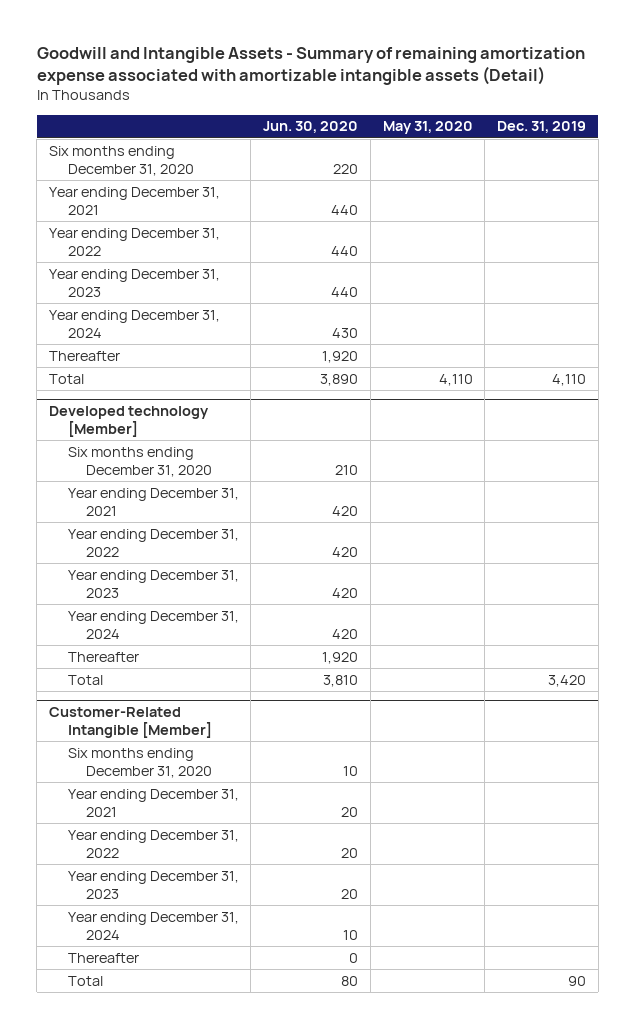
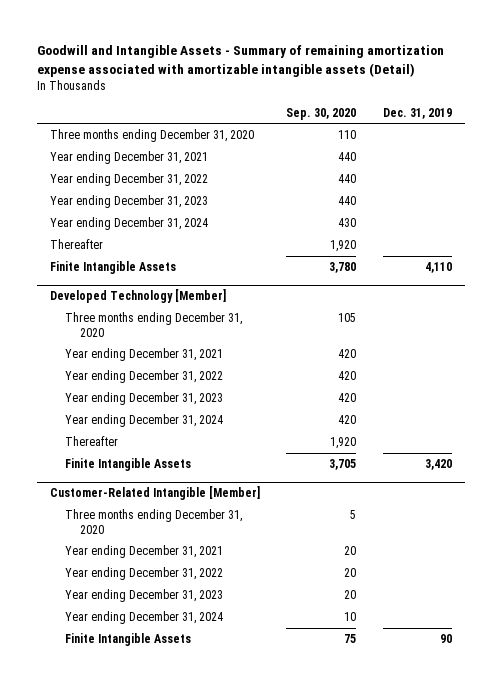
[263,121,359,134] Jun. 30, 2020 -> none
[382,121,473,135] May 31, 2020 -> none
none -> [286,107,357,120] Sep. 30, 2020
[49,145,194,176] Six months ending December 31, 2020 -> [50,129,255,143] Three months ending December 31, 2020
[49,373,85,384] Total -> [50,261,177,275] Finite Intangible Assets
[49,405,210,437] Developed technology [Member] -> [50,289,227,304] Developed Technology [Member]
[67,446,213,477] Six months ending December 31, 2020 -> [65,312,243,337] Three months ending December 31, 2020
[67,674,103,685] Total -> [65,458,192,472] Finite Intangible Assets
[67,747,213,778] Six months ending December 31, 2020 -> [65,509,243,534] Three months ending December 31, 2020
[67,952,139,963] Thereafter -> none
[67,975,103,986] Total -> [65,633,192,647] Finite Intangible Assets

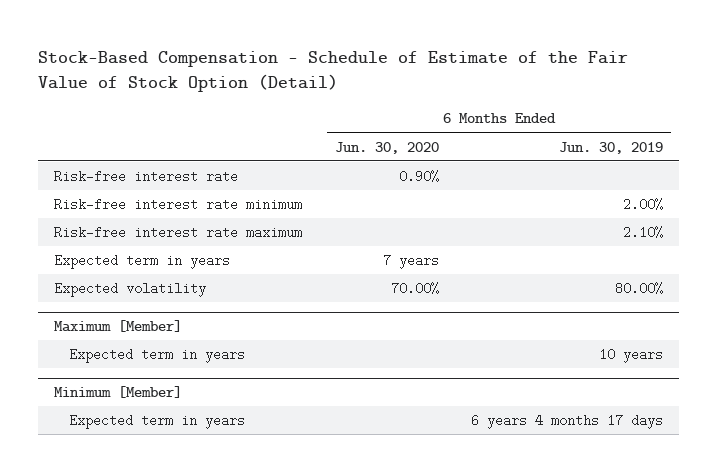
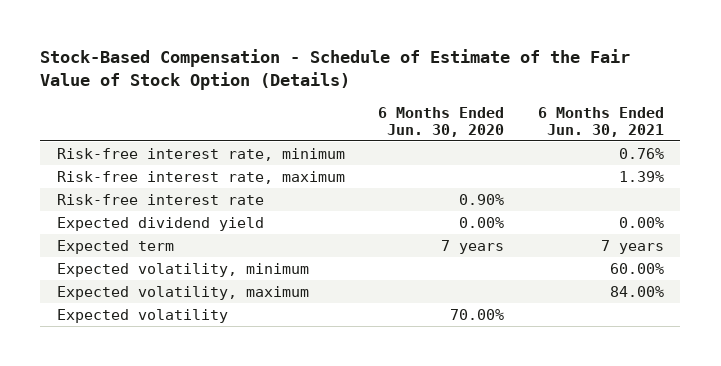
[38,51,629,93] Stock-Based Compensation - Schedule of Estimate of the Fair Value of Stock Option (Detail) -> [40,49,631,91] Stock-Based Compensation - Schedule of Estimate of the Fair Value of Stock Option (Details)
[559,141,664,154] Jun. 30, 2019 -> none
none -> [537,106,664,137] 6 Months Ended Jun. 30, 2021
none -> [56,147,345,161] Risk-free interest rate, minimum
none -> [56,170,345,184] Risk-free interest rate, maximum
[54,198,303,212] Risk-free interest rate minimum -> none
[54,226,303,240] Risk-free interest rate maximum -> none
none -> [56,216,264,231] Expected dividend yield
[54,254,231,270] Expected term in years -> [56,239,174,254] Expected term
none -> [56,262,309,277] Expected volatility, minimum
none -> [56,285,309,300] Expected volatility, maximum
[54,320,183,333] Maximum [Member] -> none
[69,348,246,364] Expected term in years -> none
[54,386,183,399] Minimum [Member] -> none
[69,414,246,430] Expected term in years -> none

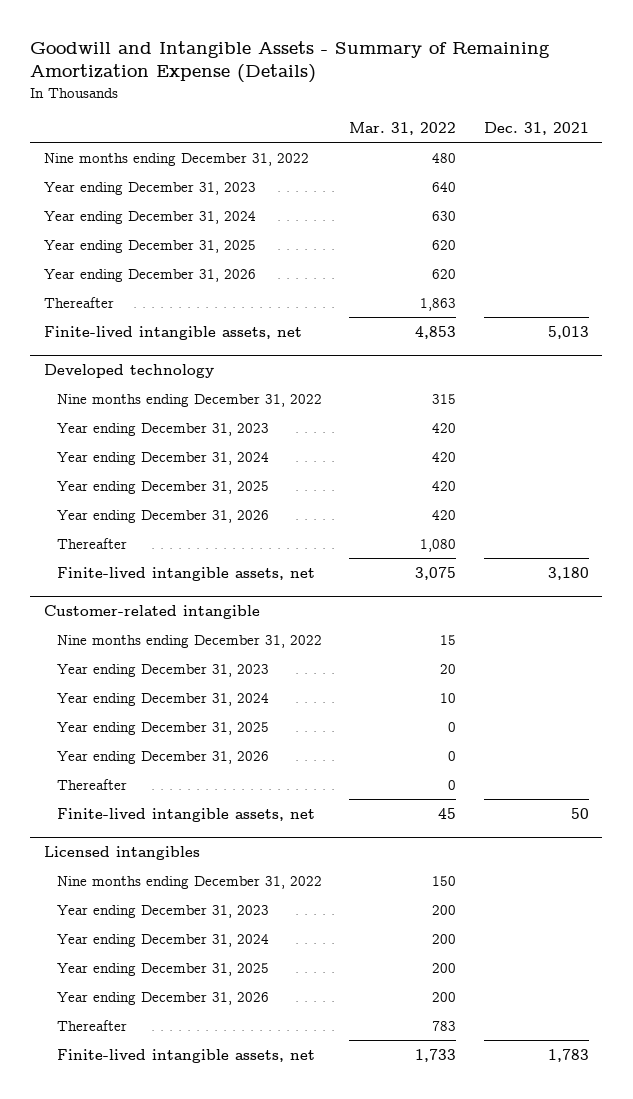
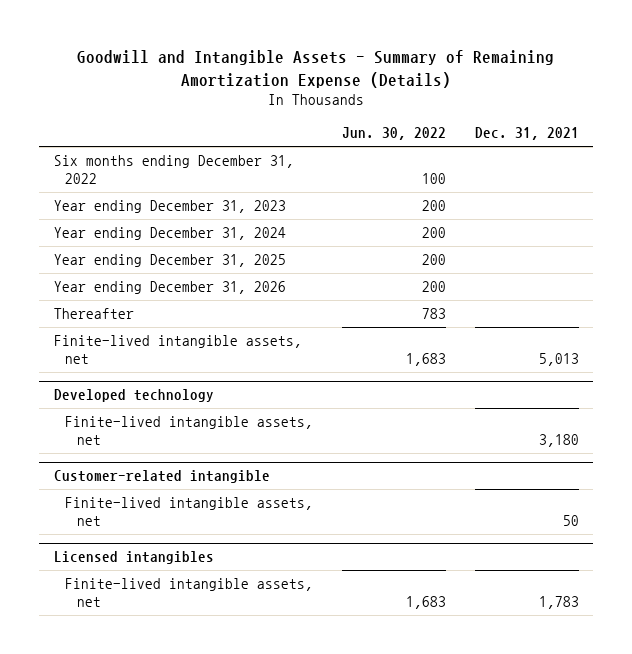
[349,121,457,135] Mar. 31, 2022 -> none
none -> [342,127,447,141] Jun. 30, 2022
[43,152,309,166] Nine months ending December 31, 2022 -> [53,155,294,185] Six months ending December 31, 2022
[56,393,322,407] Nine months ending December 31, 2022 -> none
[56,422,269,436] Year ending December 31, 2023 -> none
[56,451,269,465] Year ending December 31, 2024 -> none
[56,480,269,494] Year ending December 31, 2025 -> none
[56,509,269,523] Year ending December 31, 2026 -> none
[56,537,127,549] Thereafter -> none
[56,634,322,648] Nine months ending December 31, 2022 -> none
[56,663,269,677] Year ending December 31, 2023 -> none
[56,692,269,706] Year ending December 31, 2024 -> none
[56,721,269,735] Year ending December 31, 2025 -> none
[56,750,269,764] Year ending December 31, 2026 -> none
[56,778,127,790] Thereafter -> none
[56,875,322,889] Nine months ending December 31, 2022 -> none
[56,904,269,918] Year ending December 31, 2023 -> none
[56,933,269,947] Year ending December 31, 2024 -> none
[56,962,269,976] Year ending December 31, 2025 -> none
[56,991,269,1005] Year ending December 31, 2026 -> none
[56,1019,127,1031] Thereafter -> none

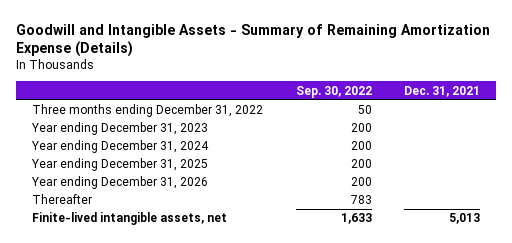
[342,127,447,141] Jun. 30, 2022 -> none
none -> [295,85,372,98] Sep. 30, 2022
[53,155,294,185] Six months ending December 31, 2022 -> [32,104,264,118] Three months ending December 31, 2022
[53,389,214,403] Developed technology -> none
[65,416,314,446] Finite-lived intangible assets, net -> none
[53,470,270,484] Customer-related intangible -> none
[65,497,314,527] Finite-lived intangible assets, net -> none
[53,551,214,565] Licensed intangibles -> none
[65,578,314,608] Finite-lived intangible assets, net -> none

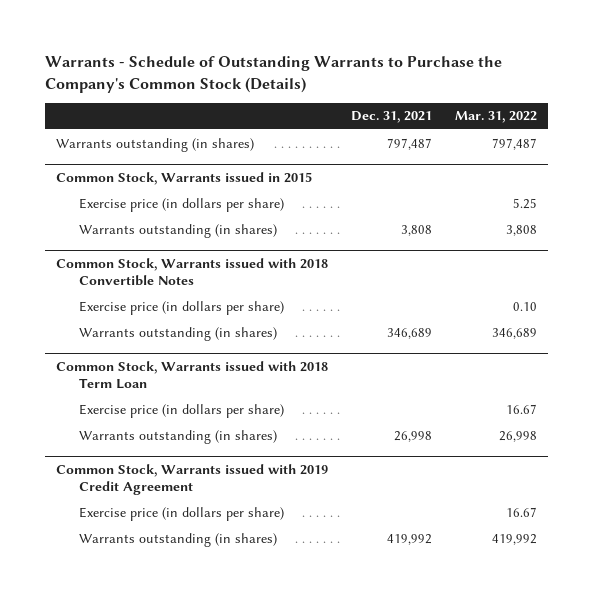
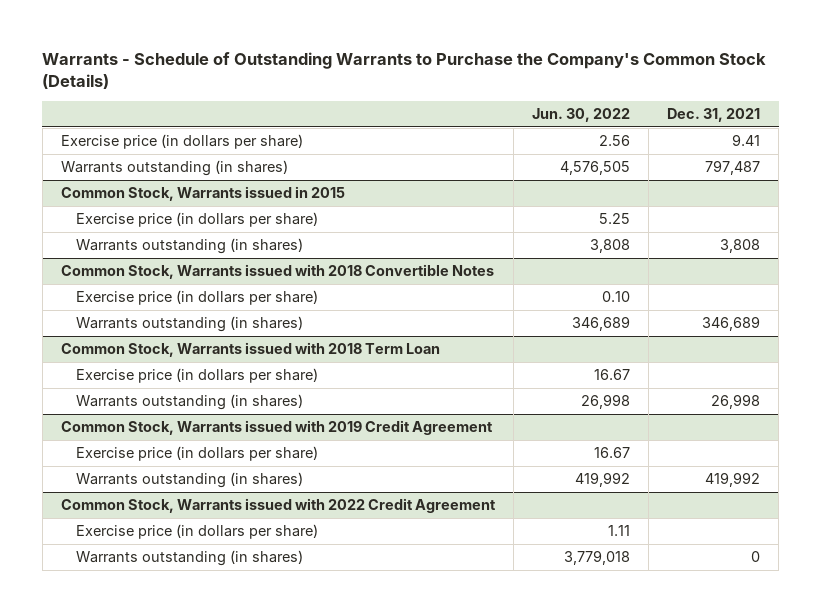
[454,111,537,124] Mar. 31, 2022 -> none
none -> [531,108,630,123] Jun. 30, 2022
none -> [60,134,303,150] Exercise price (in dollars per share)
none -> [60,498,496,514] Common Stock, Warrants issued with 2022 Credit Agreement
none -> [75,524,318,540] Exercise price (in dollars per share)
none -> [75,550,303,567] Warrants outstanding (in shares)

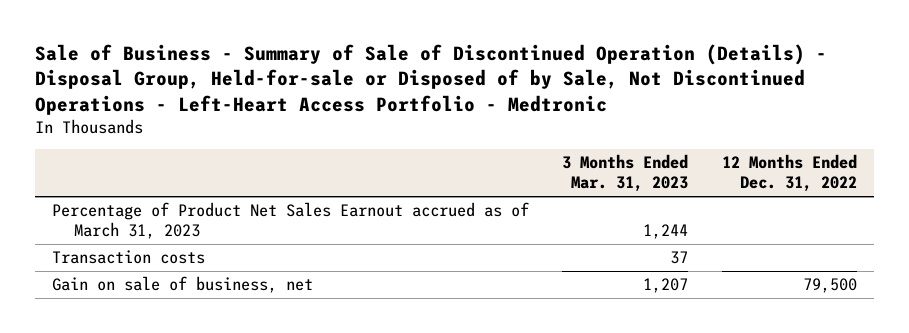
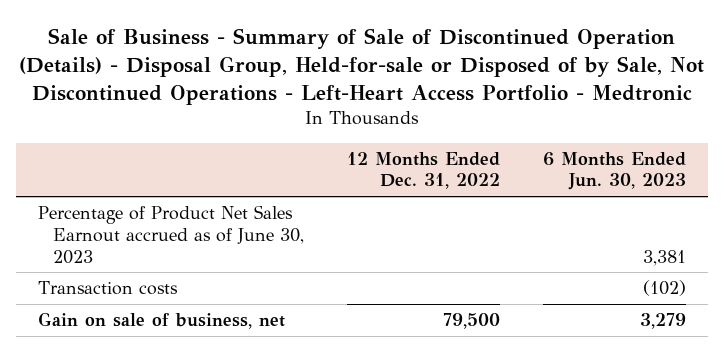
[562,154,689,193] 3 Months Ended Mar. 31, 2023 -> none
none -> [543,151,687,191] 6 Months Ended Jun. 30, 2023
[51,202,529,240] Percentage of Product Net Sales Earnout accrued as of March 31, 2023 -> [37,205,304,264] Percentage of Product Net Sales Earnout accrued as of June 30, 2023

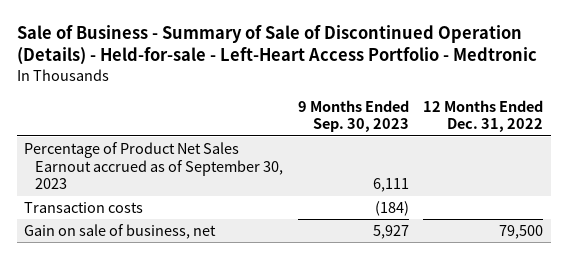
[18,28,704,106] Sale of Business - Summary of Sale of Discontinued Operation (Details) - Disposal Group, Held-for-sale or Disposed of by Sale, Not Discontinued Operations - Left-Heart Access Portfolio - Medtronic -> [17,25,538,66] Sale of Business - Summary of Sale of Discontinued Operation (Details) - Held-for-sale - Left-Heart Access Portfolio - Medtronic
[543,151,687,191] 6 Months Ended Jun. 30, 2023 -> none
none -> [297,99,409,133] 9 Months Ended Sep. 30, 2023
[37,205,304,264] Percentage of Product Net Sales Earnout accrued as of June 30, 2023 -> [24,141,283,190] Percentage of Product Net Sales Earnout accrued as of September 30, 2023

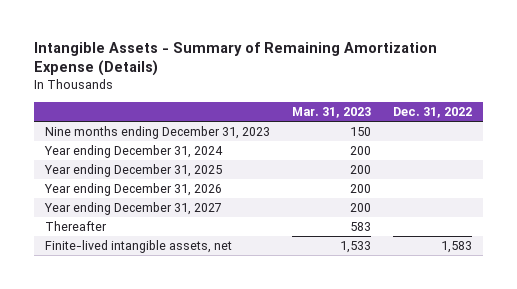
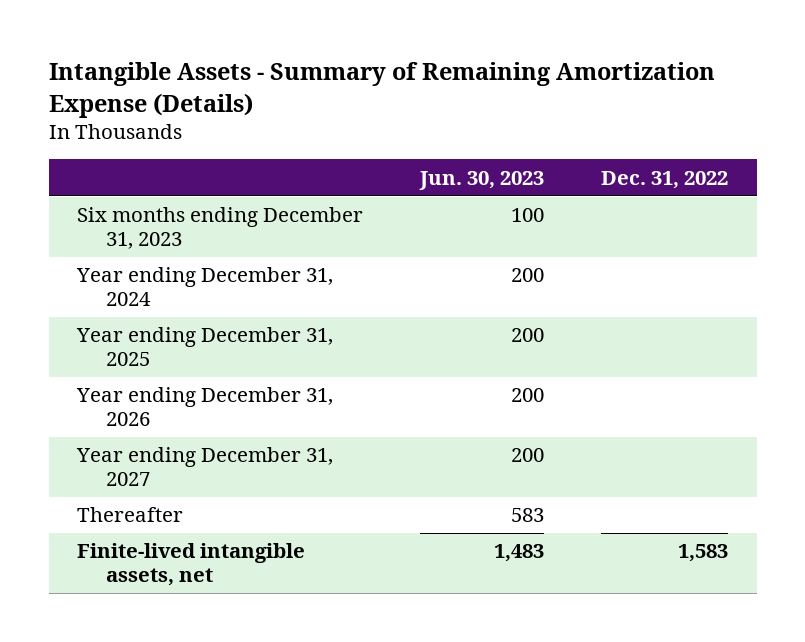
[292,106,372,118] Mar. 31, 2023 -> none
none -> [419,170,545,190] Jun. 30, 2023
[44,126,270,140] Nine months ending December 31, 2023 -> [77,207,364,250] Six months ending December 31, 2023

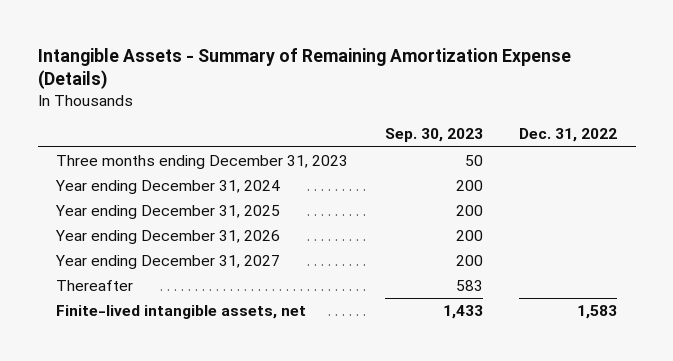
[419,170,545,190] Jun. 30, 2023 -> none
none -> [384,128,483,143] Sep. 30, 2023
[77,207,364,250] Six months ending December 31, 2023 -> [56,155,349,170] Three months ending December 31, 2023

